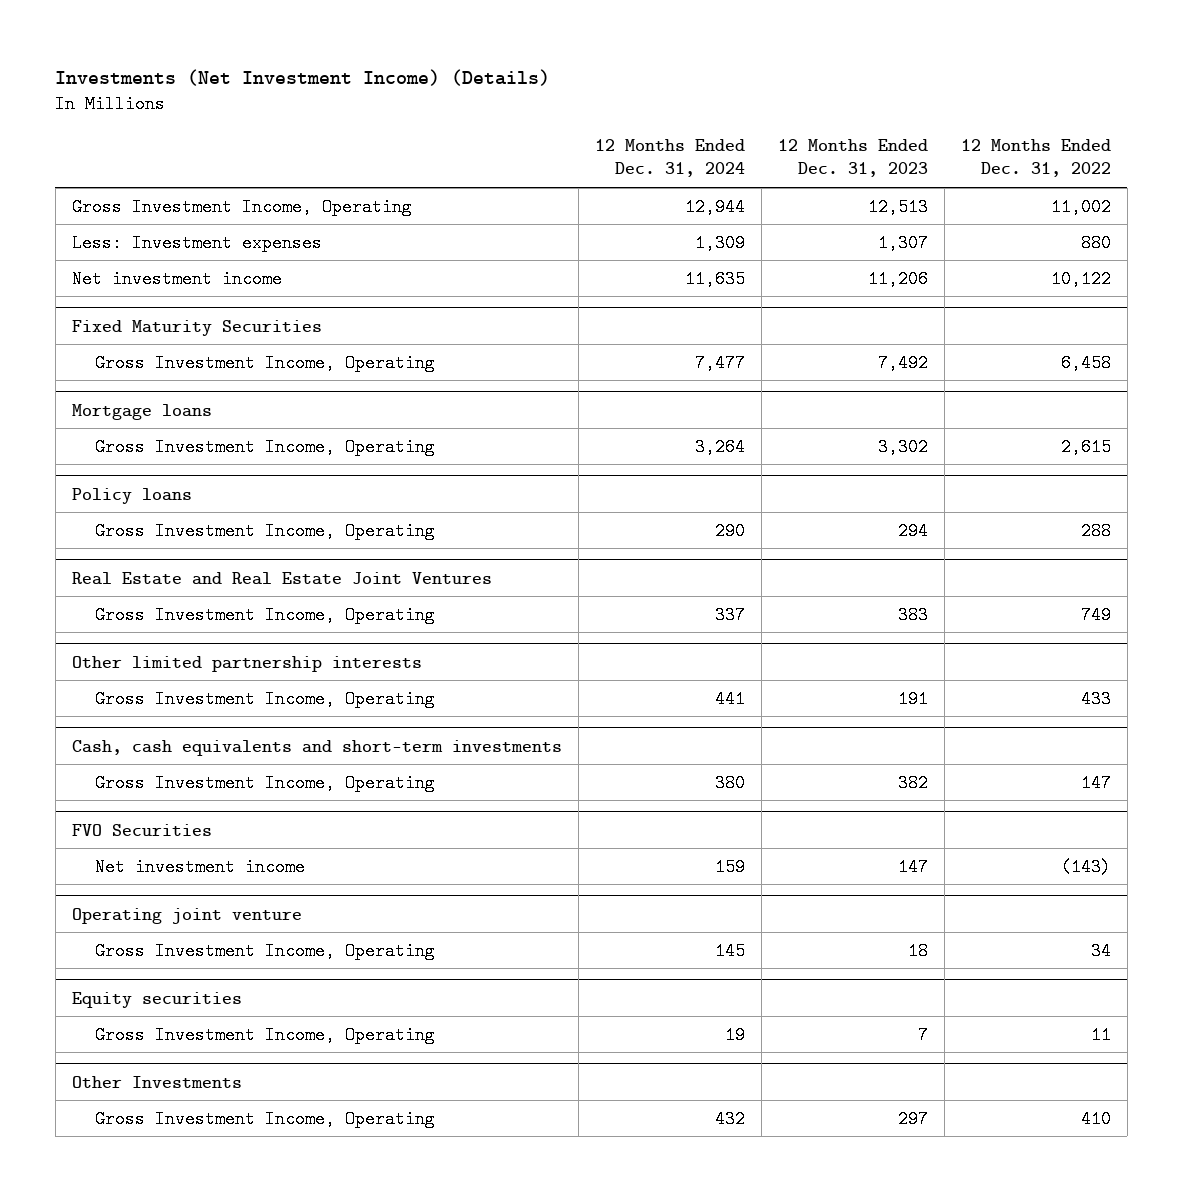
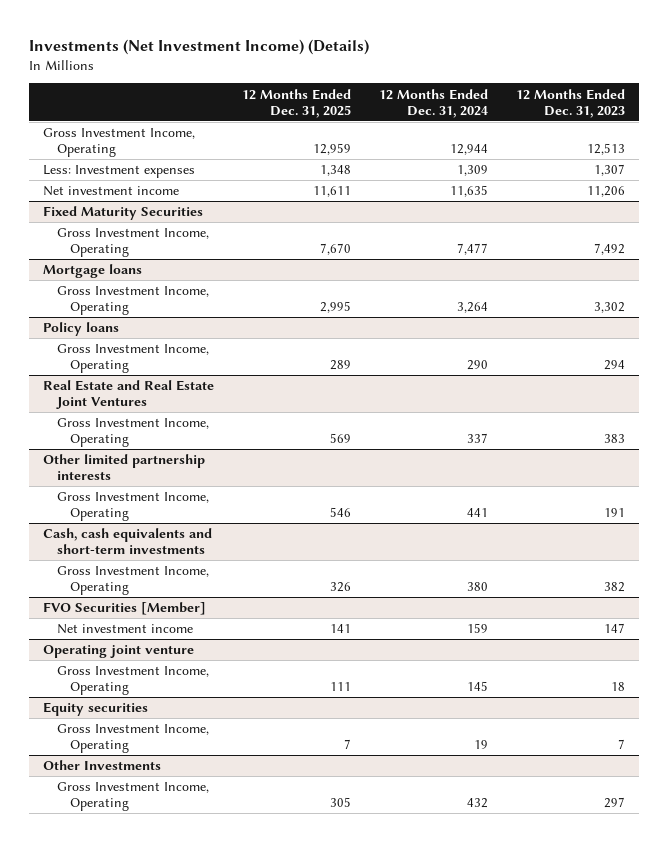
[960,138,1111,178] 12 Months Ended Dec. 31, 2022 -> none
none -> [242,88,352,118] 12 Months Ended Dec. 31, 2025
[71,823,212,836] FVO Securities -> [43,602,207,616] FVO Securities [Member]

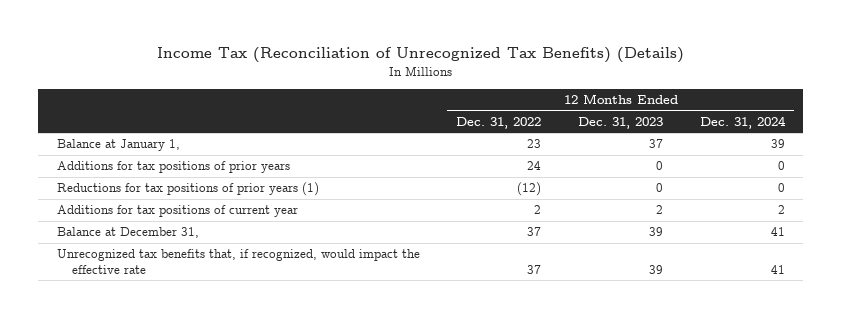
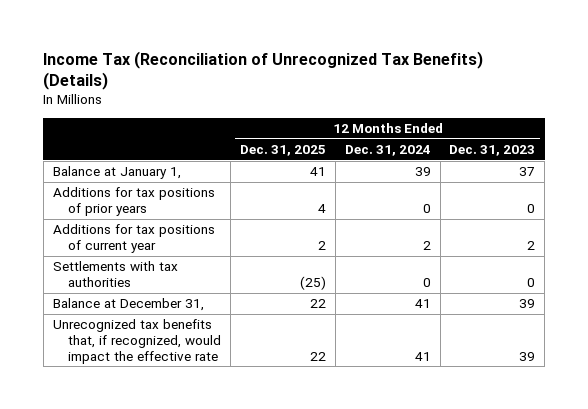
[456,116,542,129] Dec. 31, 2022 -> none
none -> [239,145,326,157] Dec. 31, 2025
[56,182,319,197] Reductions for tax positions of prior years (1) -> none
none -> [52,261,178,288] Settlements with tax authorities

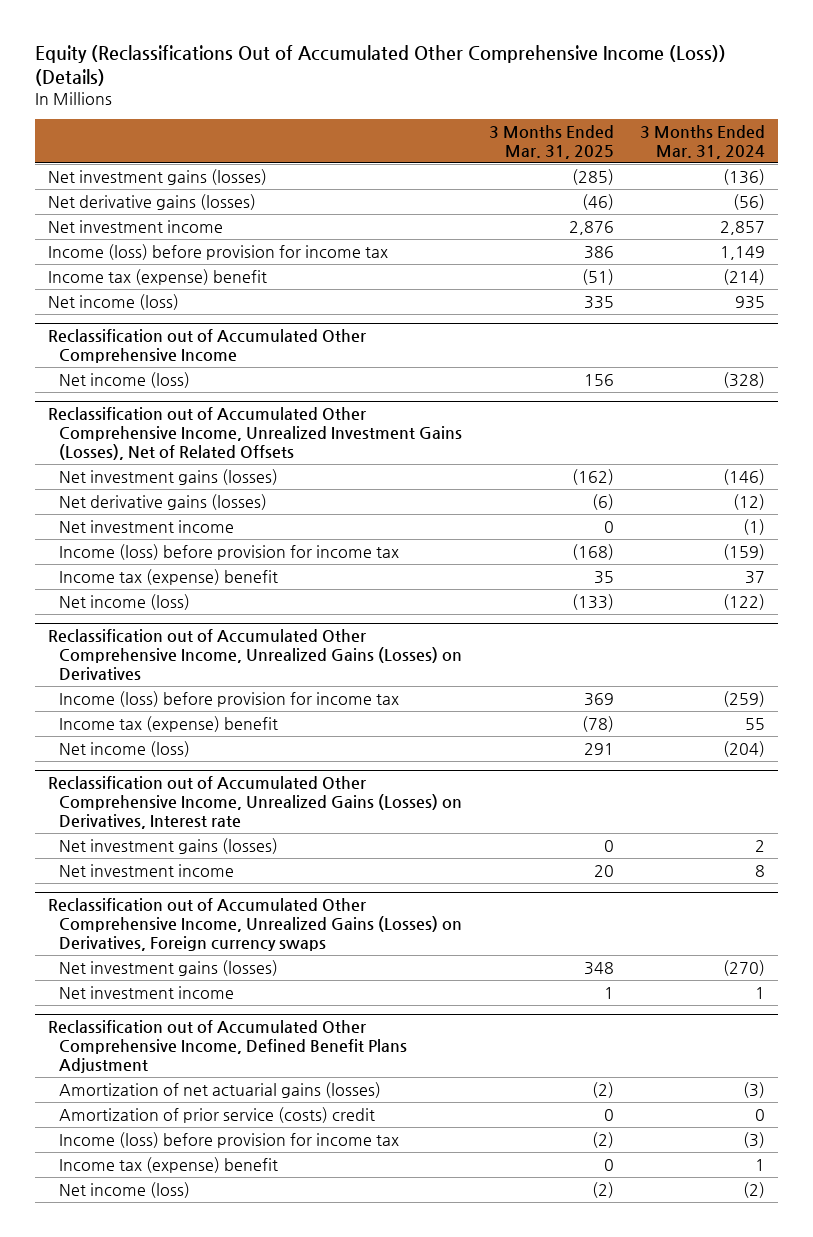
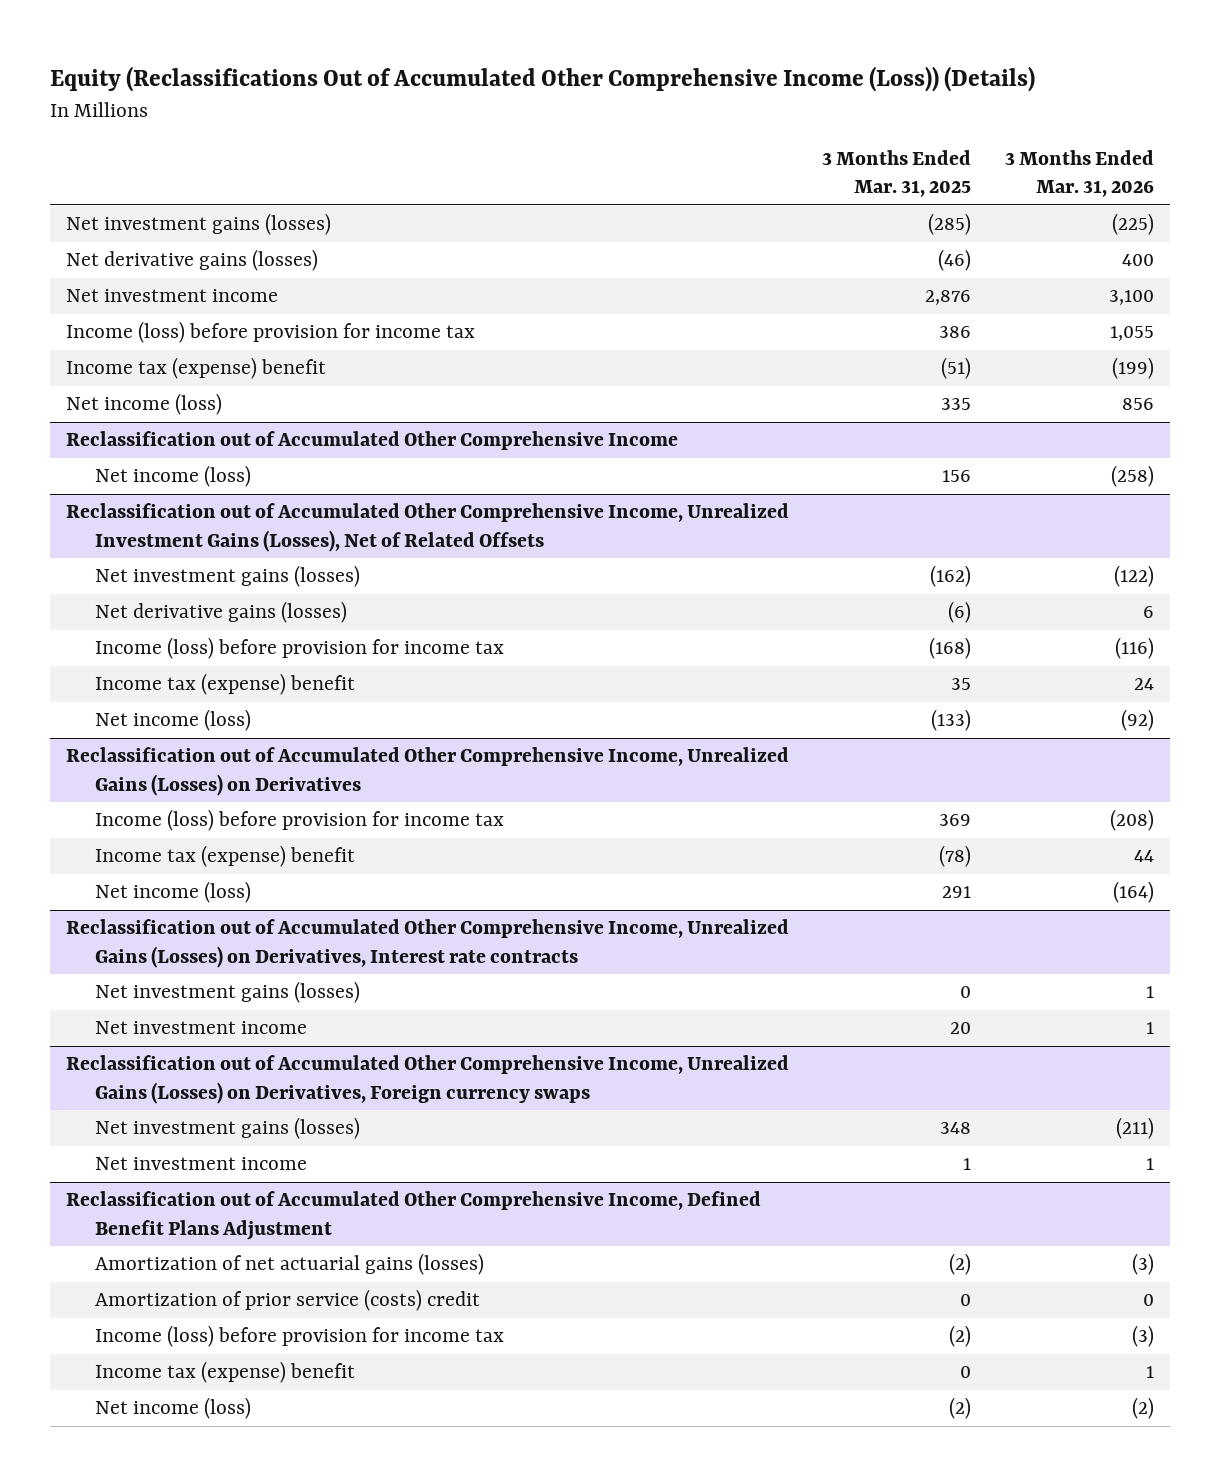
[639,124,765,159] 3 Months Ended Mar. 31, 2024 -> none
none -> [1004,149,1154,198] 3 Months Ended Mar. 31, 2026
[59,519,235,533] Net investment income -> none
[48,776,463,829] Reclassification out of Accumulated Other Comprehensive Income, Unrealized Gains (Losses) on Derivatives, Interest rate -> [66,919,790,969] Reclassification out of Accumulated Other Comprehensive Income, Unrealized Gains (Losses) on Derivatives, Interest rate contracts

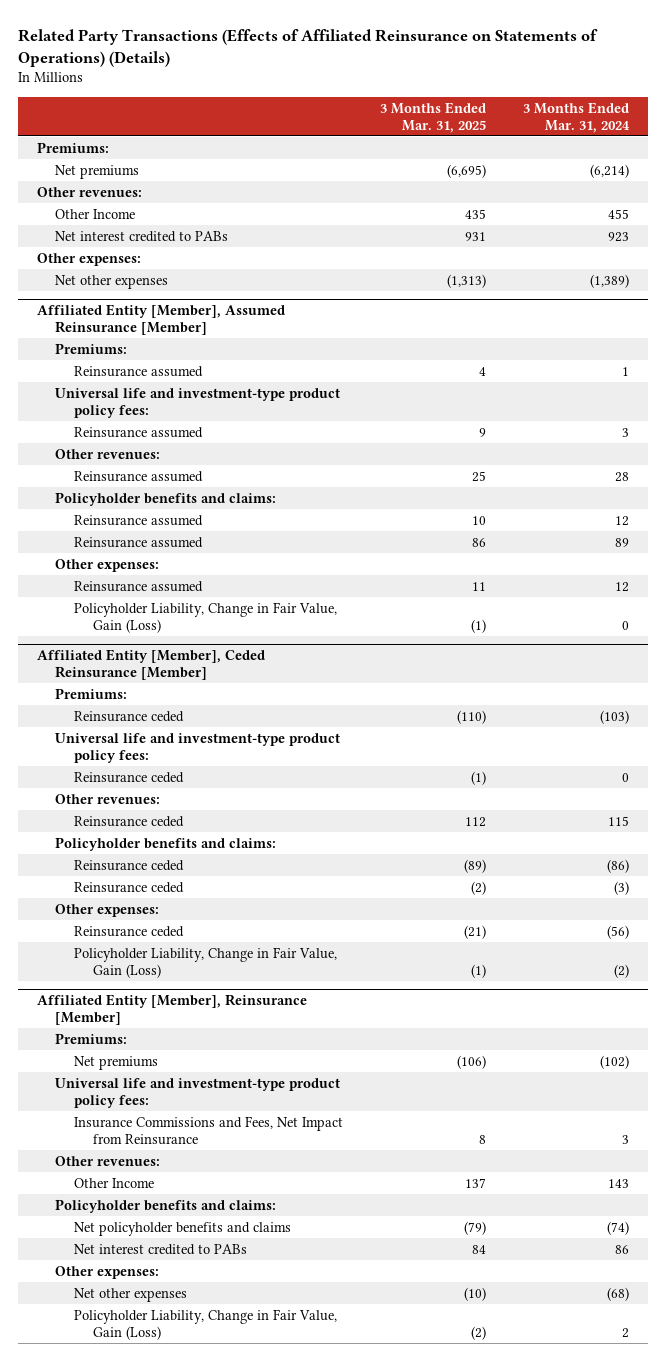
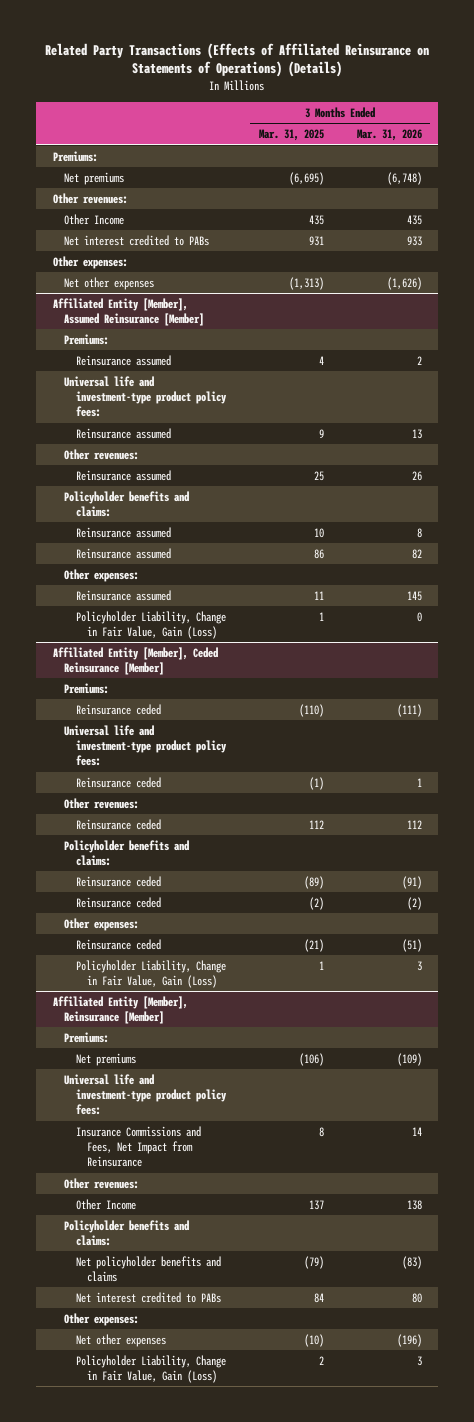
[523,101,631,133] 3 Months Ended Mar. 31, 2024 -> none
none -> [356,128,422,141] Mar. 31, 2026
[471,618,487,633] (1) -> [318,611,324,621] 1
[471,963,487,978] (1) -> [318,960,324,970] 1
[471,1325,487,1340] (2) -> [318,1355,324,1365] 2

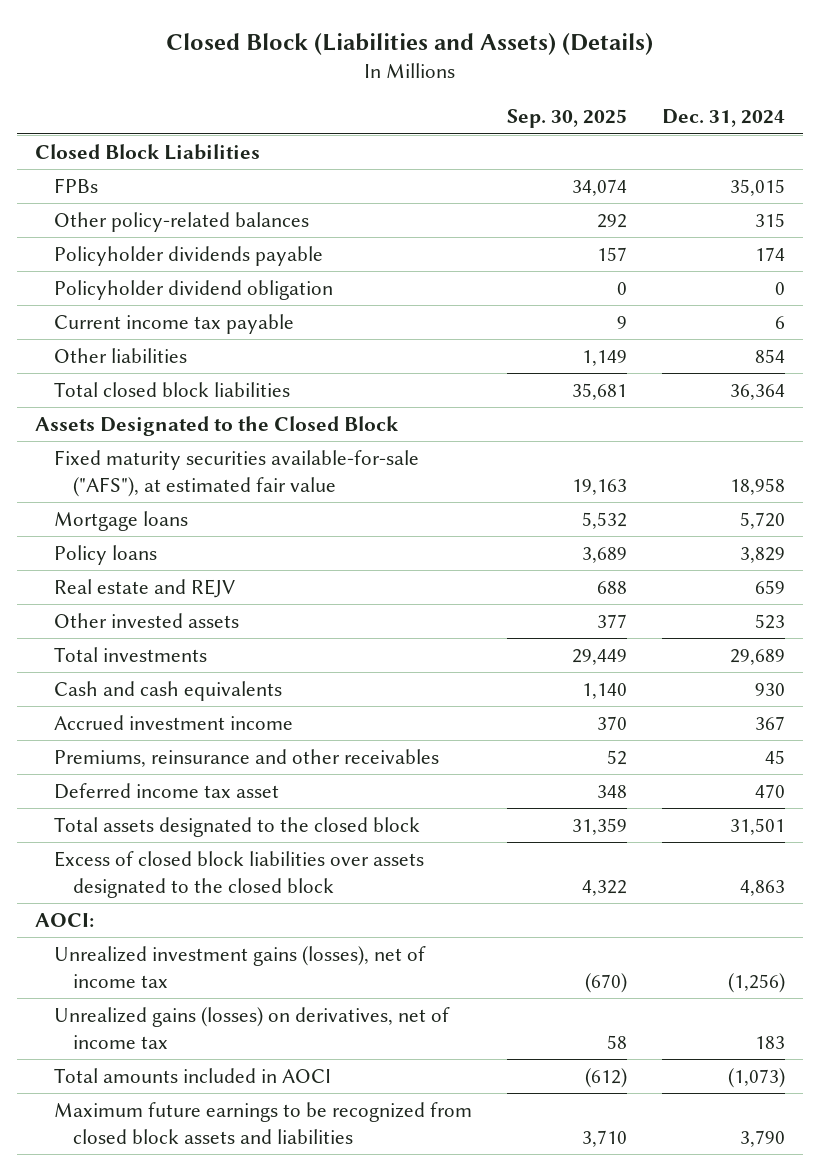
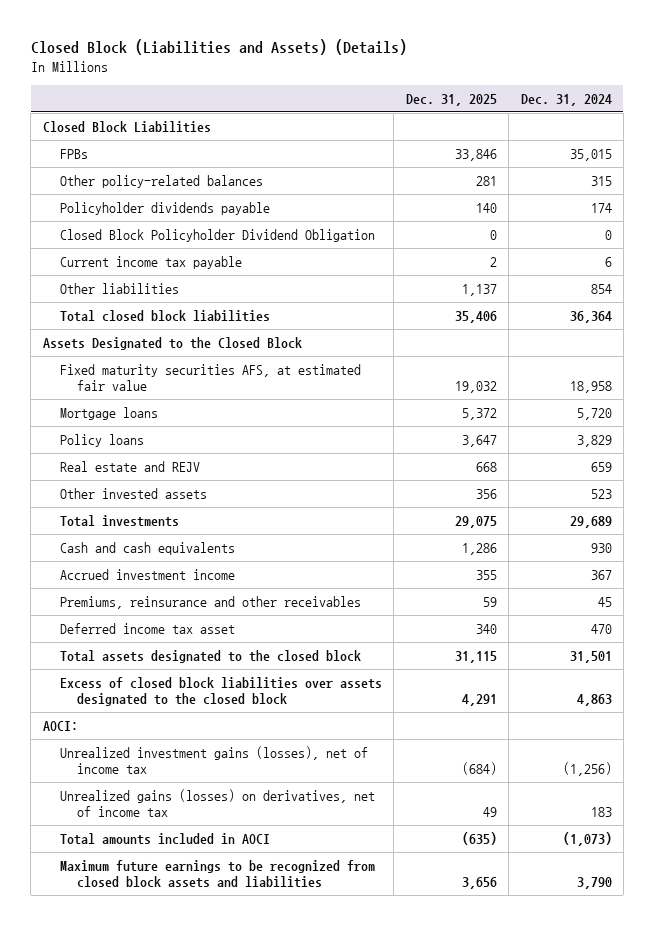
[506,109,627,129] Sep. 30, 2025 -> none
none -> [405,93,497,106] Dec. 31, 2025
[53,280,333,301] Policyholder dividend obligation -> [59,228,375,242] Closed Block Policyholder Dividend Obligation
[53,450,419,497] Fixed maturity securities available-for-sale ("AFS"), at estimated fair value -> [59,363,361,392] Fixed maturity securities AFS, at estimated fair value

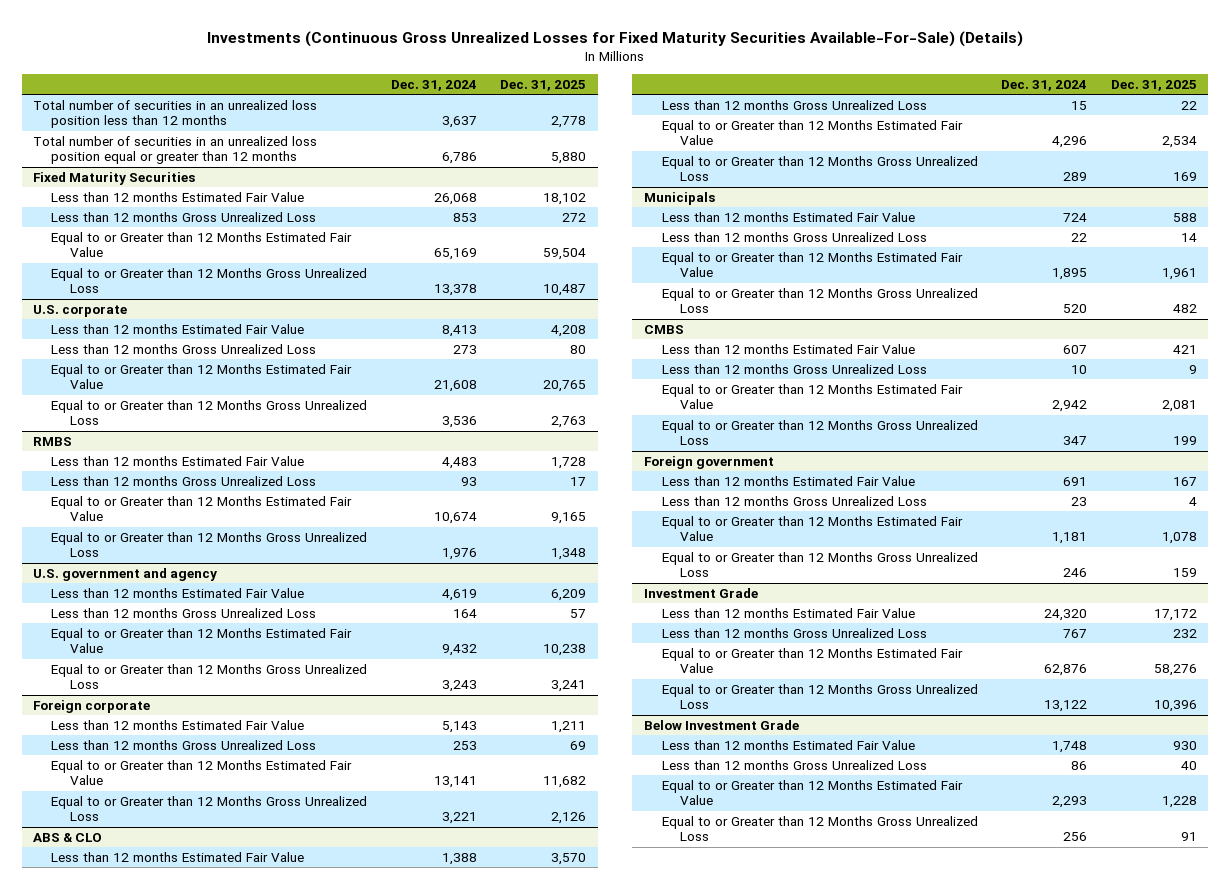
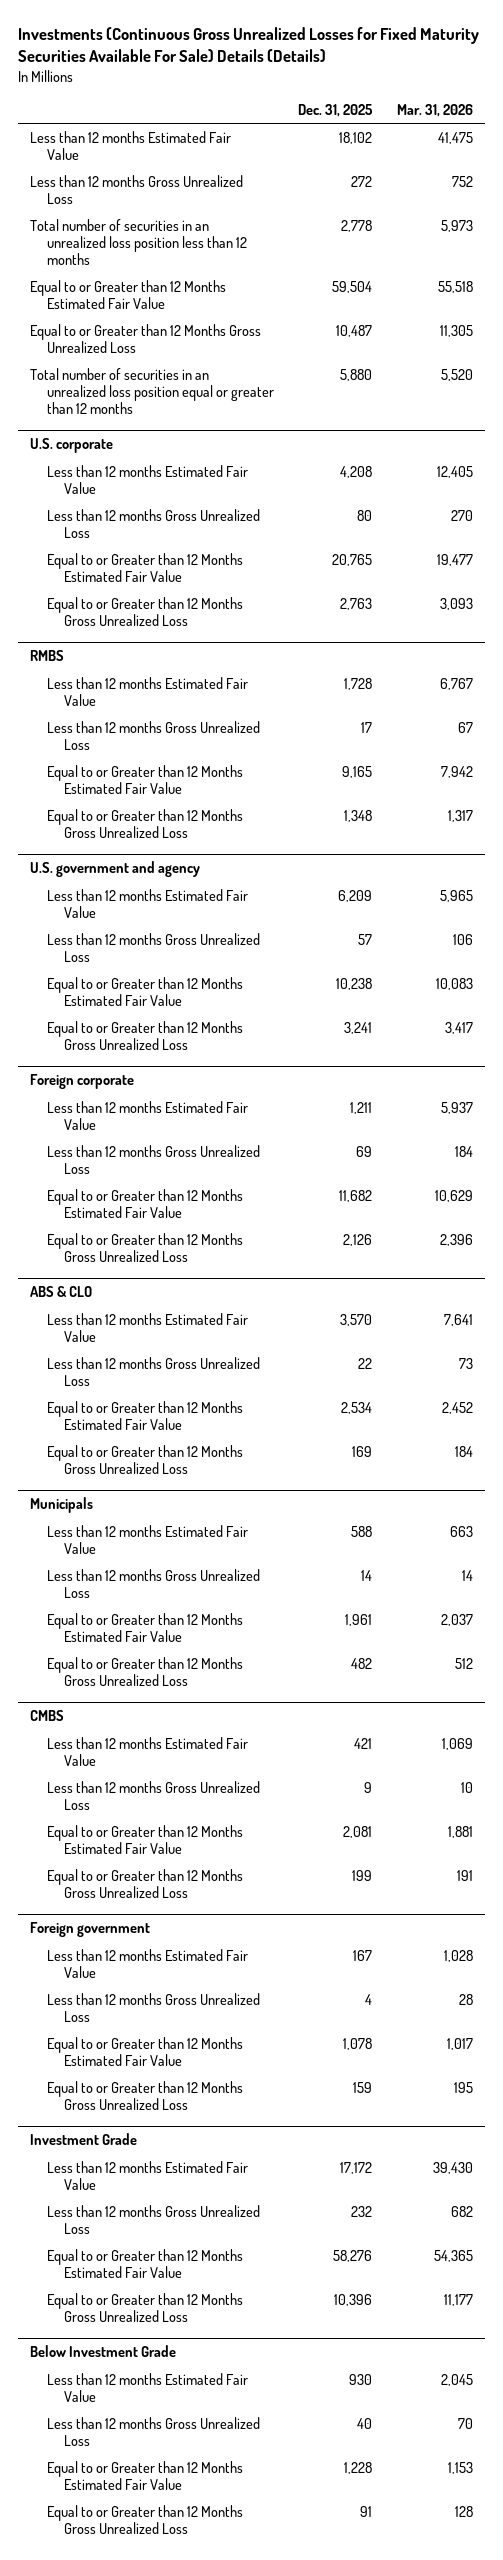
[207,30,1024,47] Investments (Continuous Gross Unrealized Losses for Fixed Maturity Securities Available-For-Sale) (Details) -> [17,27,479,63] Investments (Continuous Gross Unrealized Losses for Fixed Maturity Securities Available For Sale) Details (Details)
[390,79,477,91] Dec. 31, 2024 -> none
none -> [396,104,473,118] Mar. 31, 2026
[33,171,196,185] Fixed Maturity Securities -> none
[33,99,318,129] Total number of securities in an unrealized loss position less than 12 months -> [29,218,247,265] Total number of securities in an unrealized loss position less than 12 months
[33,135,318,165] Total number of securities in an unrealized loss position equal or greater than 12 months -> [29,367,274,414] Total number of securities in an unrealized loss position equal or greater than 12 months

